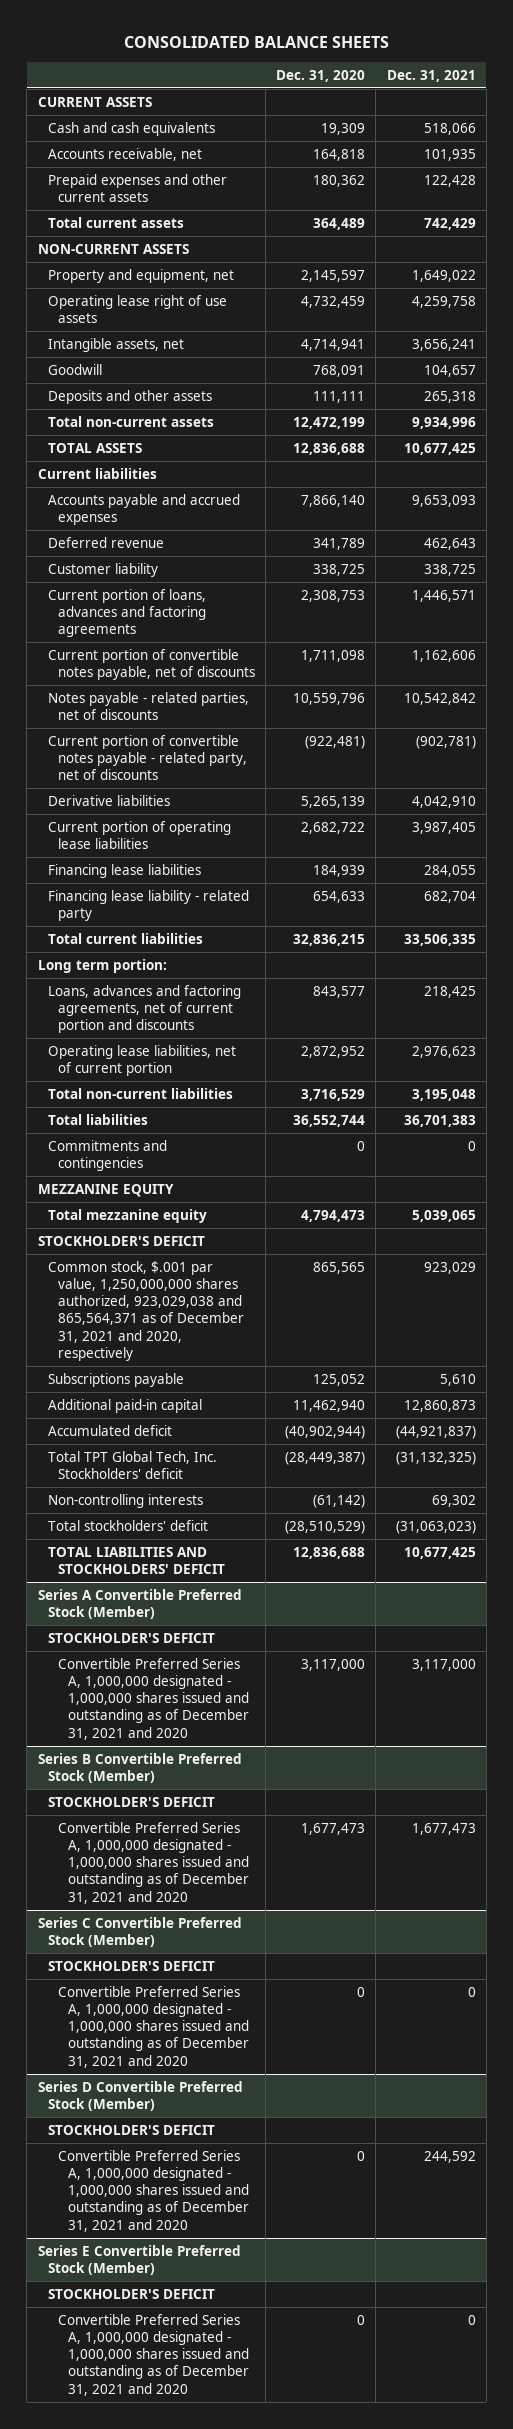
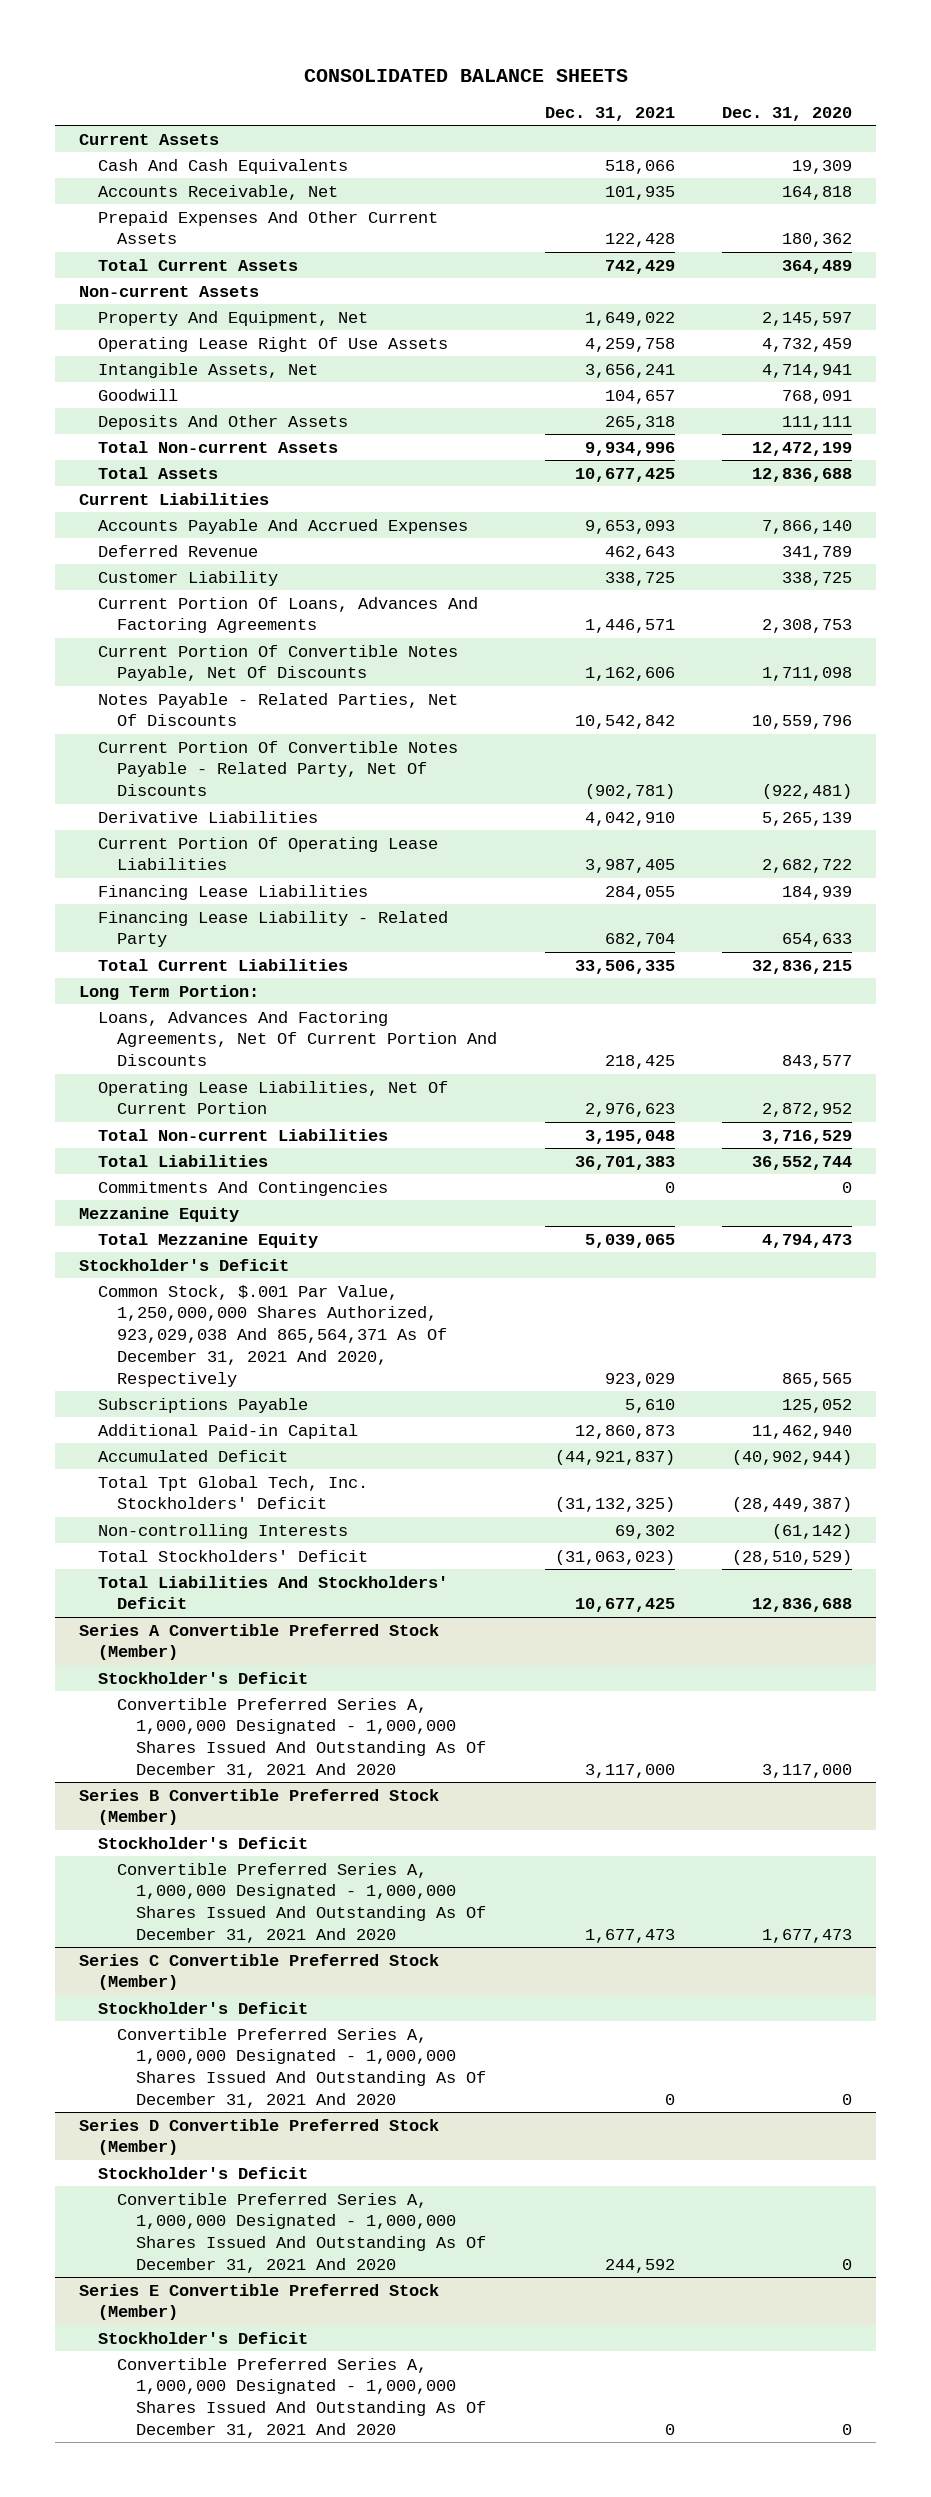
[37,96,152,107] CURRENT ASSETS -> [79,133,220,145] Current Assets
[47,121,215,136] Cash and cash equivalents -> [98,158,349,174] Cash And Cash Equivalents
[47,147,202,161] Accounts receivable, net -> [98,184,339,200] Accounts Receivable, Net
[47,173,227,203] Prepaid expenses and other current assets -> [98,210,439,245] Prepaid Expenses And Other Current Assets
[47,216,184,228] Total current assets -> [98,258,299,271] Total Current Assets
[37,243,189,254] NON-CURRENT ASSETS -> [79,285,260,297] Non-current Assets
[47,268,234,283] Property and equipment, net -> [98,310,369,326] Property And Equipment, Net
[47,294,227,324] Operating lease right of use assets -> [98,336,449,352] Operating Lease Right Of Use Assets
[47,337,184,352] Intangible assets, net -> [98,362,319,378] Intangible Assets, Net
[47,389,212,404] Deposits and other assets -> [98,414,349,430] Deposits And Other Assets
[47,415,214,427] Total non-current assets -> [98,440,339,453] Total Non-current Assets
[47,442,142,453] TOTAL ASSETS -> [98,466,219,479] Total Assets
[37,467,157,479] Current liabilities -> [79,492,270,505] Current Liabilities
[47,493,240,526] Accounts payable and accrued expenses -> [98,518,469,534] Accounts Payable And Accrued Expenses
[47,536,164,548] Deferred revenue -> [98,544,259,557] Deferred Revenue
[47,562,158,577] Customer liability -> [98,570,279,586] Customer Liability
[47,588,206,638] Current portion of loans, advances and factoring agreements -> [98,596,479,634] Current Portion Of Loans, Advances And Factoring Agreements
[47,648,255,681] Current portion of convertible notes payable, net of discounts -> [98,644,459,682] Current Portion Of Convertible Notes Payable, Net Of Discounts
[47,691,249,721] Notes payable - related parties, net of discounts -> [98,692,459,727] Notes Payable - Related Parties, Net Of Discounts
[47,734,247,781] Current portion of convertible notes payable - related party, net of discounts -> [98,740,459,797] Current Portion Of Convertible Notes Payable - Related Party, Net Of Discounts
[47,794,170,806] Derivative liabilities -> [98,810,319,823] Derivative Liabilities
[47,820,231,850] Current portion of operating lease liabilities -> [98,836,439,871] Current Portion Of Operating Lease Liabilities
[47,863,201,878] Financing lease liabilities -> [98,884,369,900] Financing Lease Liabilities
[47,889,249,922] Financing lease liability - related party -> [98,910,449,948] Financing Lease Liability - Related Party
[47,932,203,944] Total current liabilities -> [98,958,349,971] Total Current Liabilities
[37,958,167,973] Long term portion: -> [79,984,260,1000] Long Term Portion:
[47,984,241,1034] Loans, advances and factoring agreements, net of current portion and discounts -> [98,1010,497,1067] Loans, Advances And Factoring Agreements, Net Of Current Portion And Discounts
[47,1044,236,1077] Operating lease liabilities, net of current portion -> [98,1080,449,1115] Operating Lease Liabilities, Net Of Current Portion
[47,1087,233,1099] Total non-current liabilities -> [98,1128,389,1141] Total Non-current Liabilities
[47,1113,148,1125] Total liabilities -> [98,1154,269,1167] Total Liabilities
[47,1139,167,1172] Commitments and contingencies -> [98,1180,389,1196] Commitments And Contingencies
[37,1183,174,1197] MEZZANINE EQUITY -> [79,1206,240,1222] Mezzanine Equity
[47,1208,207,1223] Total mezzanine equity -> [98,1232,319,1248] Total Mezzanine Equity
[37,1235,205,1246] STOCKHOLDER'S DEFICIT -> [79,1258,290,1271] Stockholder's Deficit
[47,1260,244,1361] Common stock, $.001 par value, 1,250,000,000 shares authorized, 923,029,038 and 865,564,371 as of December 31, 2021 and 2020, respectively -> [98,1284,447,1387] Common Stock, $.001 Par Value, 1,250,000,000 Shares Authorized, 923,029,038 And 865,564,371 As Of December 31, 2021 And 2020, Respectively
[47,1372,184,1387] Subscriptions payable -> [98,1397,309,1413] Subscriptions Payable
[47,1398,202,1413] Additional paid-in capital -> [98,1423,359,1439] Additional Paid-in Capital
[47,1424,172,1436] Accumulated deficit -> [98,1449,289,1462] Accumulated Deficit
[47,1450,217,1480] Total TPT Global Tech, Inc. Stockholders' deficit -> [98,1475,369,1510] Total Tpt Global Tech, Inc. Stockholders' Deficit
[47,1493,203,1508] Non-controlling interests -> [98,1523,349,1539] Non-controlling Interests
[47,1519,208,1531] Total stockholders' deficit -> [98,1549,369,1562] Total Stockholders' Deficit
[47,1546,225,1575] TOTAL LIABILITIES AND STOCKHOLDERS' DEFICIT -> [98,1575,449,1610] Total Liabilities And Stockholders' Deficit
[47,1632,215,1643] STOCKHOLDER'S DEFICIT -> [98,1671,309,1684] Stockholder's Deficit
[57,1657,249,1740] Convertible Preferred Series A, 1,000,000 designated - 1,000,000 shares issued and outstanding as of December 31, 2021 and 2020 -> [116,1697,486,1778] Convertible Preferred Series A, 1,000,000 Designated - 1,000,000 Shares Issued And Outstanding As Of December 31, 2021 And 2020
[47,1796,215,1807] STOCKHOLDER'S DEFICIT -> [98,1836,309,1849] Stockholder's Deficit
[57,1821,249,1904] Convertible Preferred Series A, 1,000,000 designated - 1,000,000 shares issued and outstanding as of December 31, 2021 and 2020 -> [116,1862,486,1943] Convertible Preferred Series A, 1,000,000 Designated - 1,000,000 Shares Issued And Outstanding As Of December 31, 2021 And 2020
[47,1960,215,1971] STOCKHOLDER'S DEFICIT -> [98,2001,309,2014] Stockholder's Deficit
[57,1985,249,2068] Convertible Preferred Series A, 1,000,000 designated - 1,000,000 shares issued and outstanding as of December 31, 2021 and 2020 -> [116,2027,486,2108] Convertible Preferred Series A, 1,000,000 Designated - 1,000,000 Shares Issued And Outstanding As Of December 31, 2021 And 2020
[47,2124,215,2135] STOCKHOLDER'S DEFICIT -> [98,2166,309,2179] Stockholder's Deficit
[57,2149,249,2232] Convertible Preferred Series A, 1,000,000 designated - 1,000,000 shares issued and outstanding as of December 31, 2021 and 2020 -> [116,2192,486,2273] Convertible Preferred Series A, 1,000,000 Designated - 1,000,000 Shares Issued And Outstanding As Of December 31, 2021 And 2020
[47,2288,215,2299] STOCKHOLDER'S DEFICIT -> [98,2331,309,2344] Stockholder's Deficit
[57,2313,249,2396] Convertible Preferred Series A, 1,000,000 designated - 1,000,000 shares issued and outstanding as of December 31, 2021 and 2020 -> [116,2357,486,2438] Convertible Preferred Series A, 1,000,000 Designated - 1,000,000 Shares Issued And Outstanding As Of December 31, 2021 And 2020

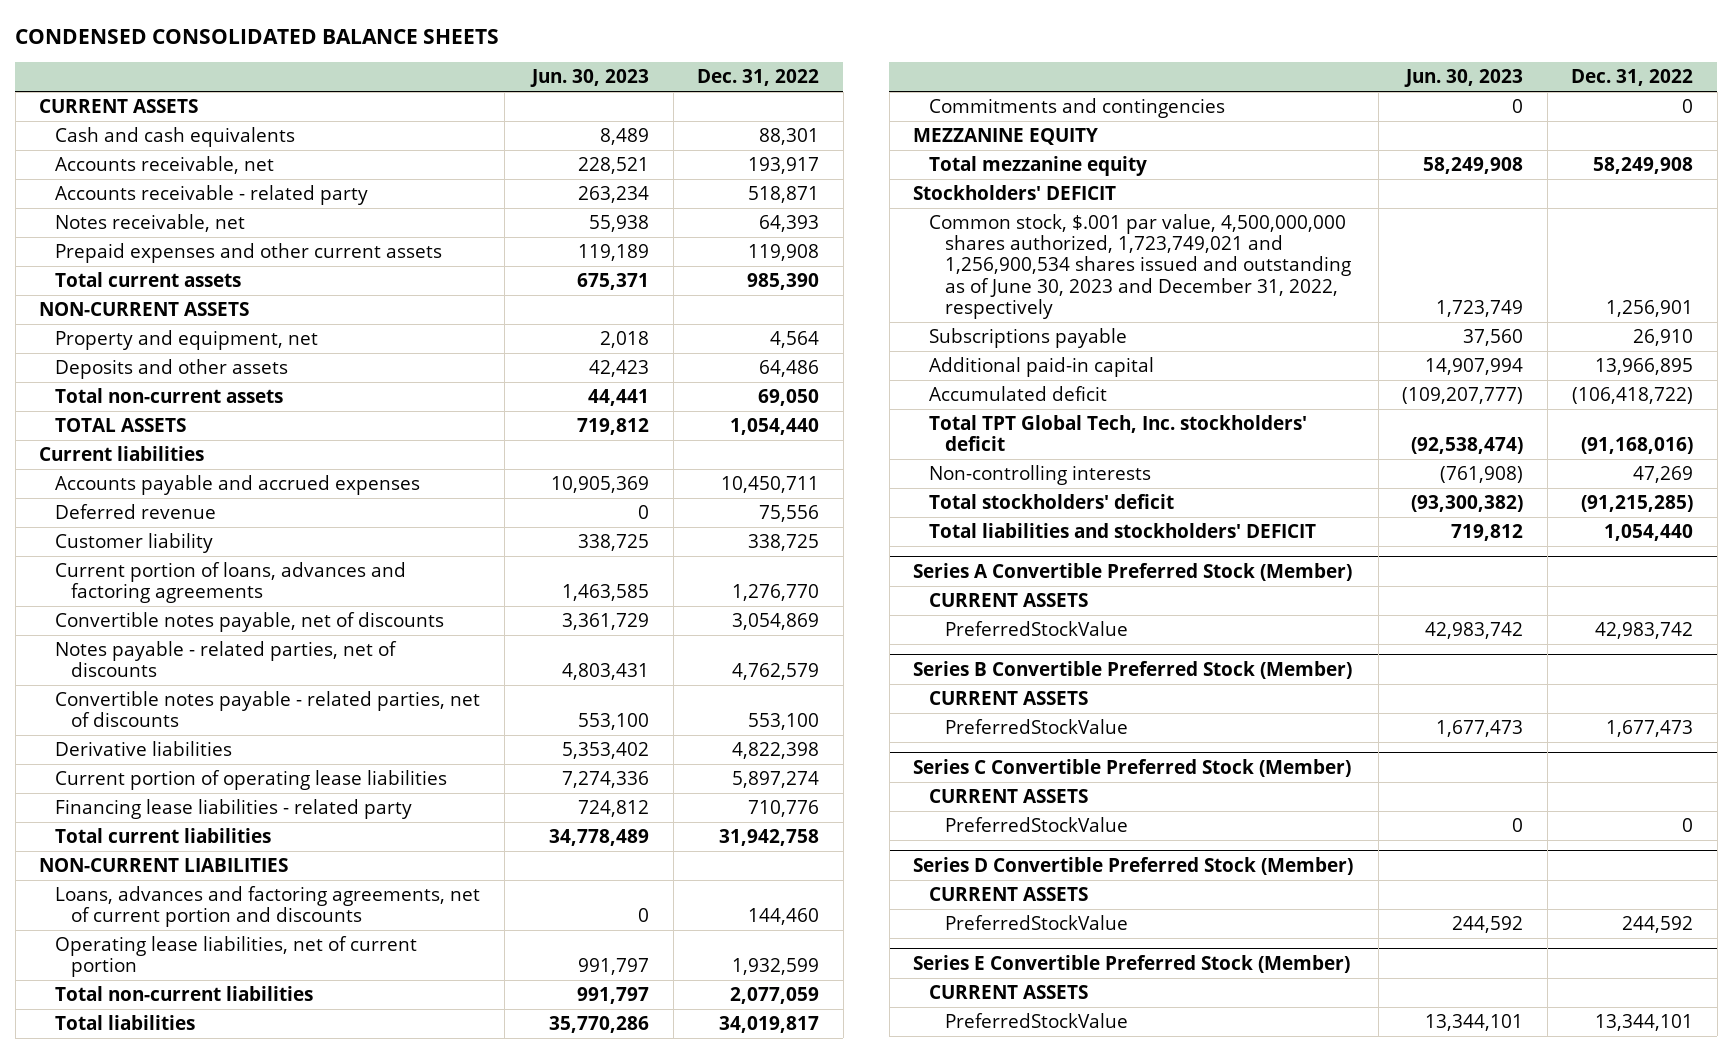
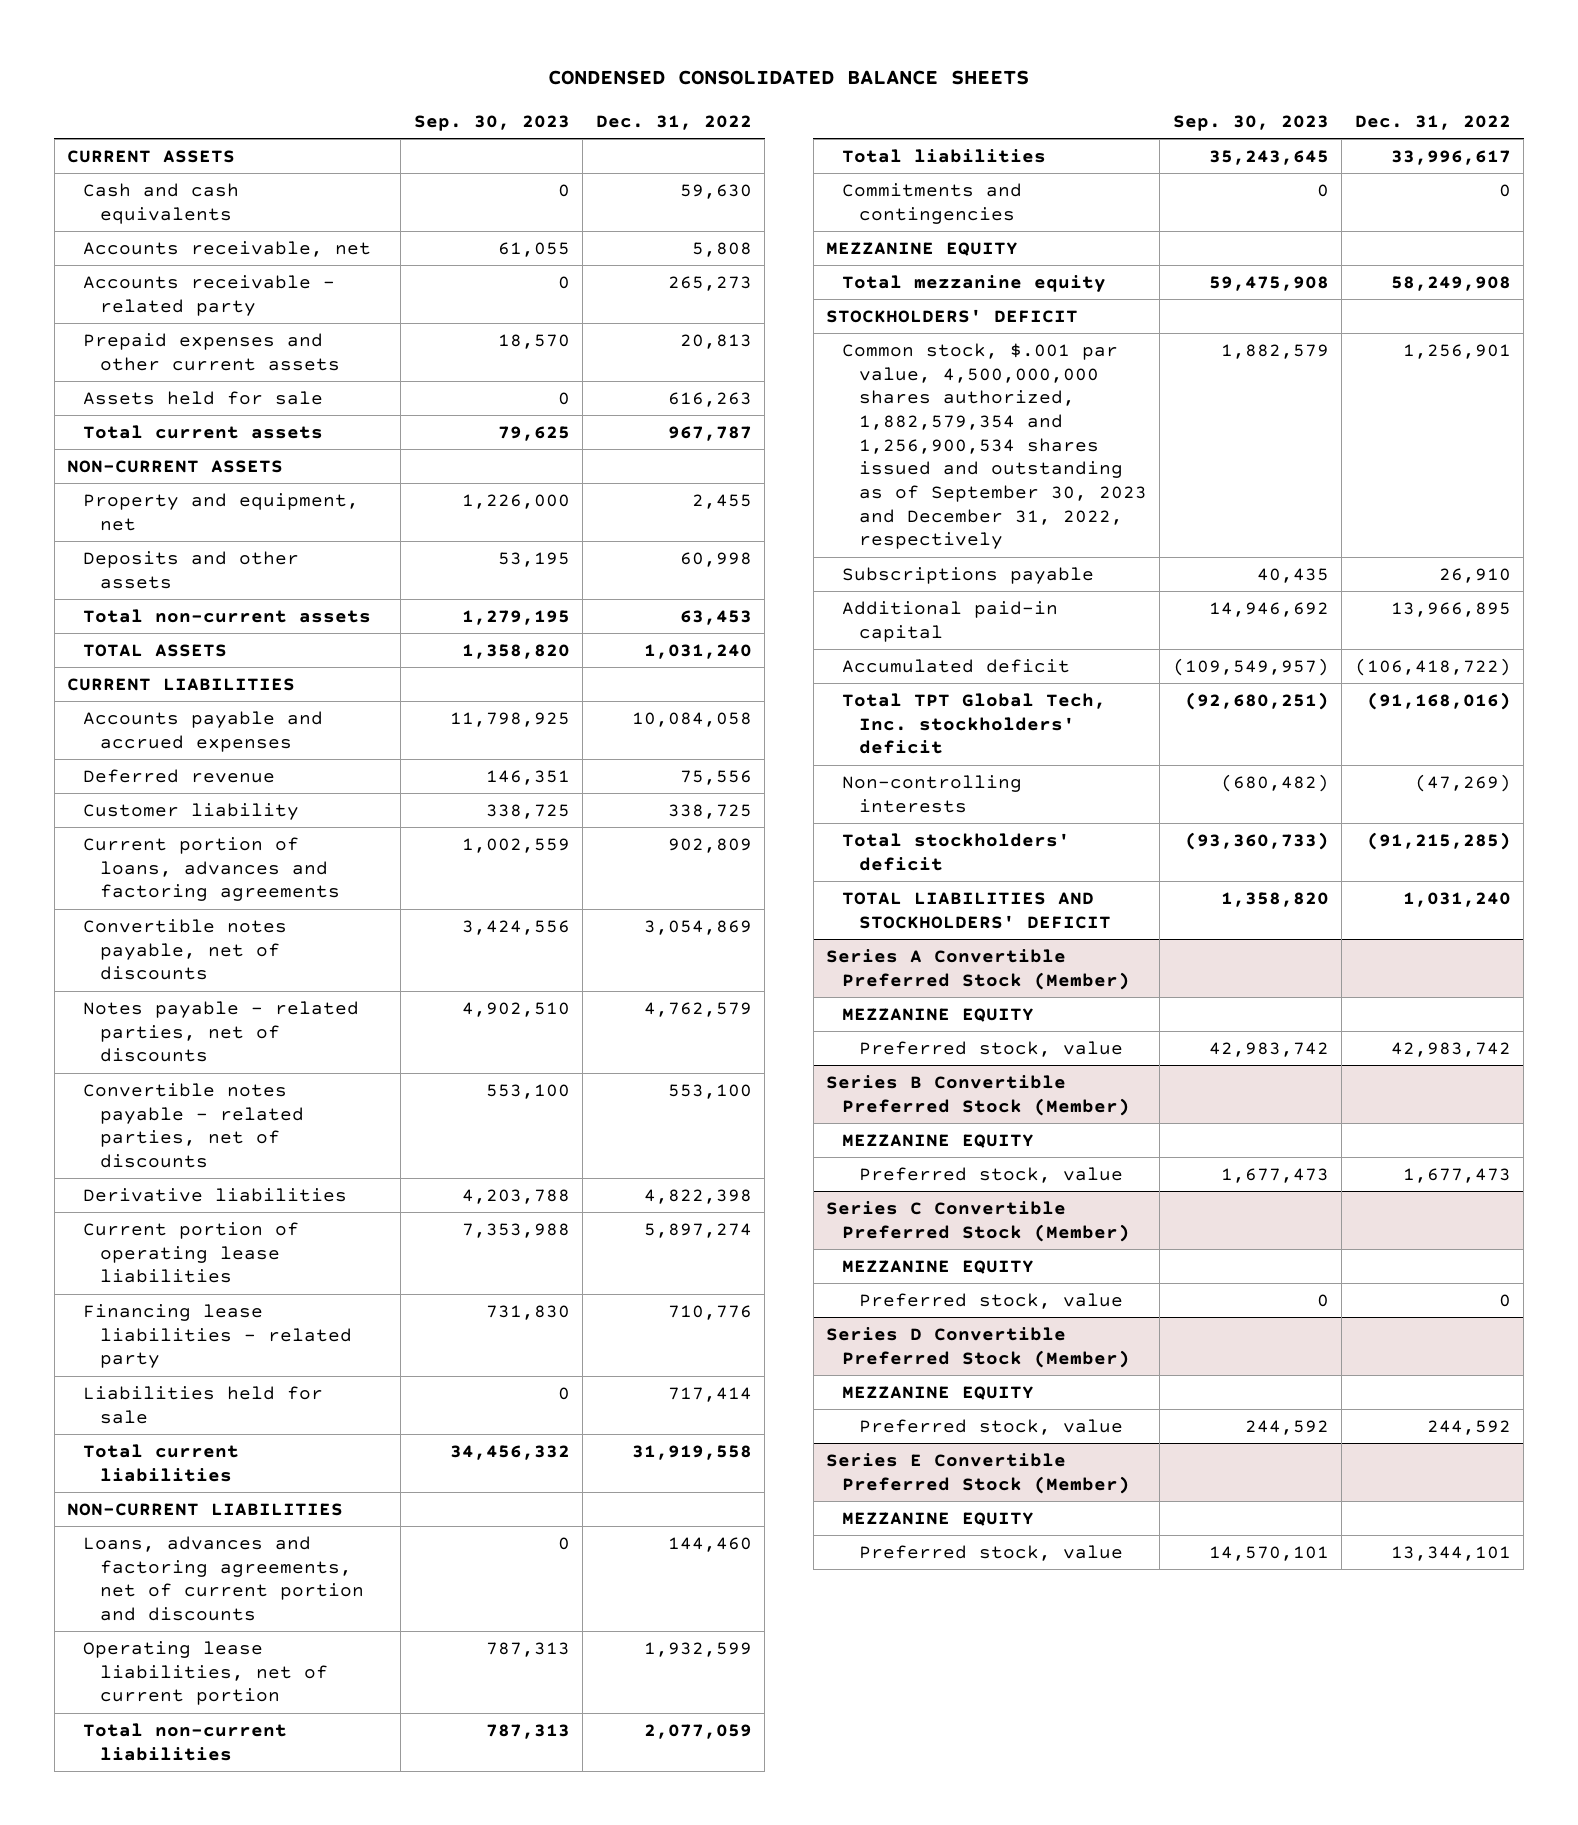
[530,69,650,88] Jun. 30, 2023 -> none
none -> [413,114,570,131] Sep. 30, 2023
[55,214,246,233] Notes receivable, net -> none
[759,128,820,146] 88,301 -> [679,183,752,199] 59,630
[748,157,820,175] 193,917 -> [691,241,752,257] 5,808
[748,186,820,204] 518,871 -> [667,275,752,291] 265,273
[748,244,820,262] 119,908 -> [679,333,752,349] 20,813
none -> [83,390,324,405] Assets held for sale
[747,273,820,291] 985,390 -> [667,425,752,441] 967,787
[770,331,820,349] 4,564 -> [691,493,752,509] 2,455
[759,360,820,378] 64,486 -> [679,551,752,567] 60,998
[758,389,820,407] 69,050 -> [679,609,752,625] 63,453
[730,418,820,436] 1,054,440 -> [643,643,752,659] 1,031,240
[39,446,205,462] Current liabilities -> [67,677,296,691] CURRENT LIABILITIES
[721,476,820,494] 10,450,711 -> [631,711,752,727] 10,084,058
[732,584,820,602] 1,276,770 -> [667,837,752,853] 902,809
none -> [83,1385,324,1424] Liabilities held for sale
[719,829,820,847] 31,942,758 -> [631,1444,752,1460] 31,919,558
[719,1016,820,1034] 34,019,817 -> [1390,149,1511,165] 33,996,617
[913,185,1117,201] Stockholders' DEFICIT -> [826,308,1079,323] STOCKHOLDERS' DEFICIT
[928,214,1351,319] Common stock, $.001 par value, 4,500,000,000 shares authorized, 1,723,749,021 and 1,256,900,534 shares issued and outstanding as of June 30, 2023 and December 31, 2022, respectively -> [842,342,1147,550] Common stock, $.001 par value, 4,500,000,000 shares authorized, 1,882,579,354 and 1,256,900,534 shares issued and outstanding as of September 30, 2023 and December 31, 2022, respectively
[1633,466,1694,484] 47,269 -> [1414,773,1511,792] (47,269)
[928,523,1316,539] Total liabilities and stockholders' DEFICIT -> [842,891,1111,929] TOTAL LIABILITIES AND STOCKHOLDERS' DEFICIT
[1604,524,1694,542] 1,054,440 -> [1402,891,1511,907] 1,031,240
[928,593,1088,608] CURRENT ASSETS -> none
none -> [842,1007,1035,1022] MEZZANINE EQUITY
[944,621,1128,637] PreferredStockValue -> [858,1040,1123,1057] Preferred stock, value
[928,691,1088,706] CURRENT ASSETS -> none
none -> [842,1133,1035,1148] MEZZANINE EQUITY
[944,719,1128,735] PreferredStockValue -> [858,1166,1123,1183] Preferred stock, value
[928,789,1088,804] CURRENT ASSETS -> none
none -> [842,1259,1035,1274] MEZZANINE EQUITY
[944,817,1128,833] PreferredStockValue -> [858,1292,1123,1309] Preferred stock, value
[928,887,1088,902] CURRENT ASSETS -> none
none -> [842,1385,1035,1400] MEZZANINE EQUITY
[944,915,1128,931] PreferredStockValue -> [858,1418,1123,1435] Preferred stock, value
[928,985,1088,1000] CURRENT ASSETS -> none
none -> [842,1511,1035,1526] MEZZANINE EQUITY
[944,1013,1128,1029] PreferredStockValue -> [858,1544,1123,1561] Preferred stock, value

